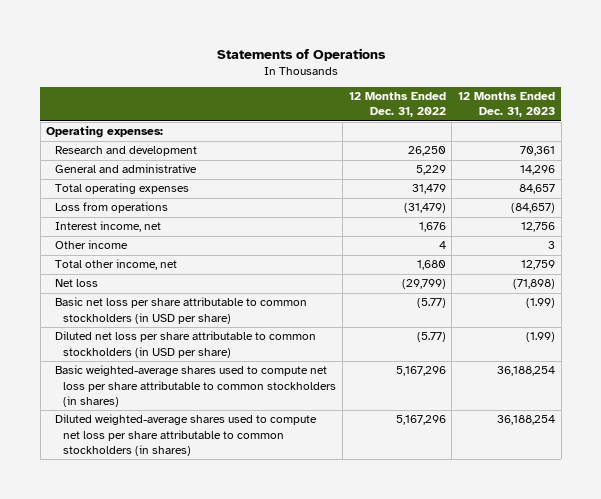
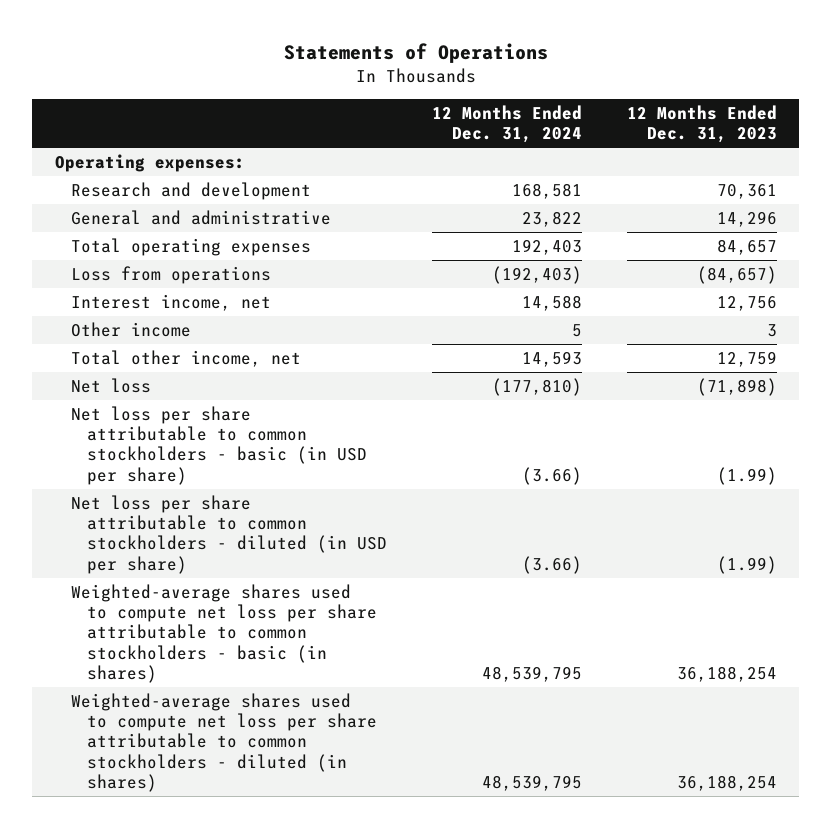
[348,92,446,118] 12 Months Ended Dec. 31, 2022 -> none
none -> [431,105,582,144] 12 Months Ended Dec. 31, 2024
[54,297,307,324] Basic net loss per share attributable to common stockholders (in USD per share) -> [70,405,368,485] Net loss per share attributable to common stockholders - basic (in USD per share)
[54,331,316,358] Diluted net loss per share attributable to common stockholders (in USD per share) -> [70,494,388,574] Net loss per share attributable to common stockholders - diluted (in USD per share)
[54,365,337,407] Basic weighted-average shares used to compute net loss per share attributable to common stockholders (in shares) -> [70,583,378,684] Weighted-average shares used to compute net loss per share attributable to common stockholders - basic (in shares)
[54,414,317,456] Diluted weighted-average shares used to compute net loss per share attributable to common stockholders (in shares) -> [70,692,378,793] Weighted-average shares used to compute net loss per share attributable to common stockholders - diluted (in shares)

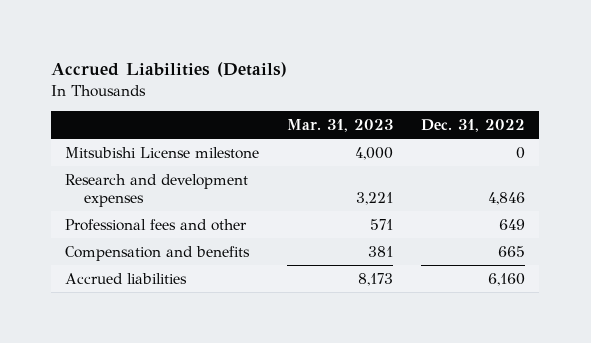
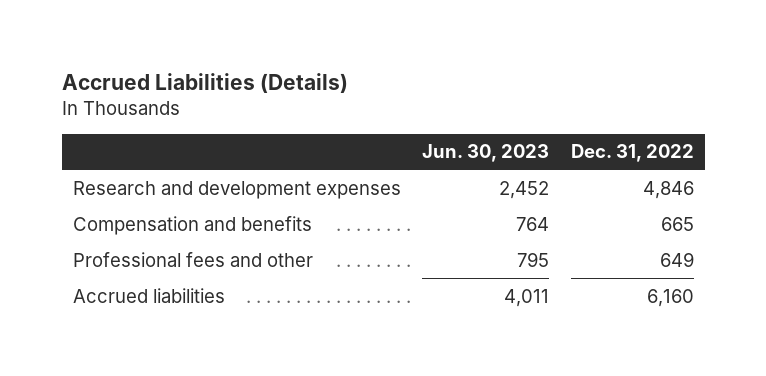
[287,119,394,133] Mar. 31, 2023 -> none
none -> [422,144,550,163] Jun. 30, 2023
[65,146,260,159] Mitsubishi License milestone -> none
[65,218,248,231] Professional fees and other -> [72,251,313,267] Professional fees and other

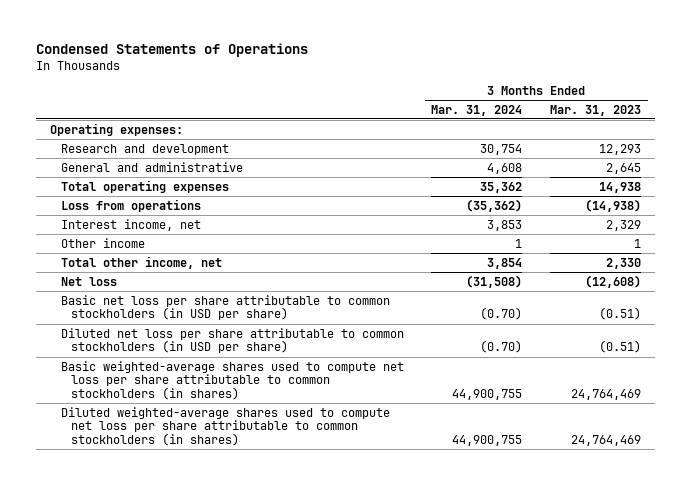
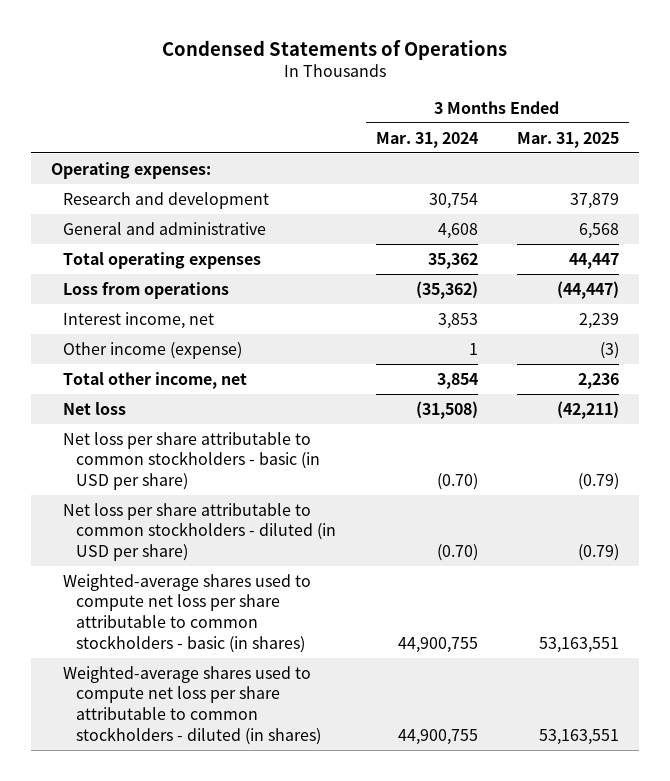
[550,104,642,116] Mar. 31, 2023 -> none
none -> [517,131,620,148] Mar. 31, 2025
[60,237,145,248] Other income -> [63,341,243,359] Other income (expense)
[60,294,390,321] Basic net loss per share attributable to common stockholders (in USD per share) -> [63,431,321,491] Net loss per share attributable to common stockholders - basic (in USD per share)
[60,327,404,354] Diluted net loss per share attributable to common stockholders (in USD per share) -> [63,502,337,562] Net loss per share attributable to common stockholders - diluted (in USD per share)
[60,360,404,401] Basic weighted-average shares used to compute net loss per share attributable to common stockholders (in shares) -> [63,573,312,653] Weighted-average shares used to compute net loss per share attributable to common stockholders - basic (in shares)
[60,406,390,447] Diluted weighted-average shares used to compute net loss per share attributable to common stockholders (in shares) -> [63,665,322,745] Weighted-average shares used to compute net loss per share attributable to common stockholders - diluted (in shares)

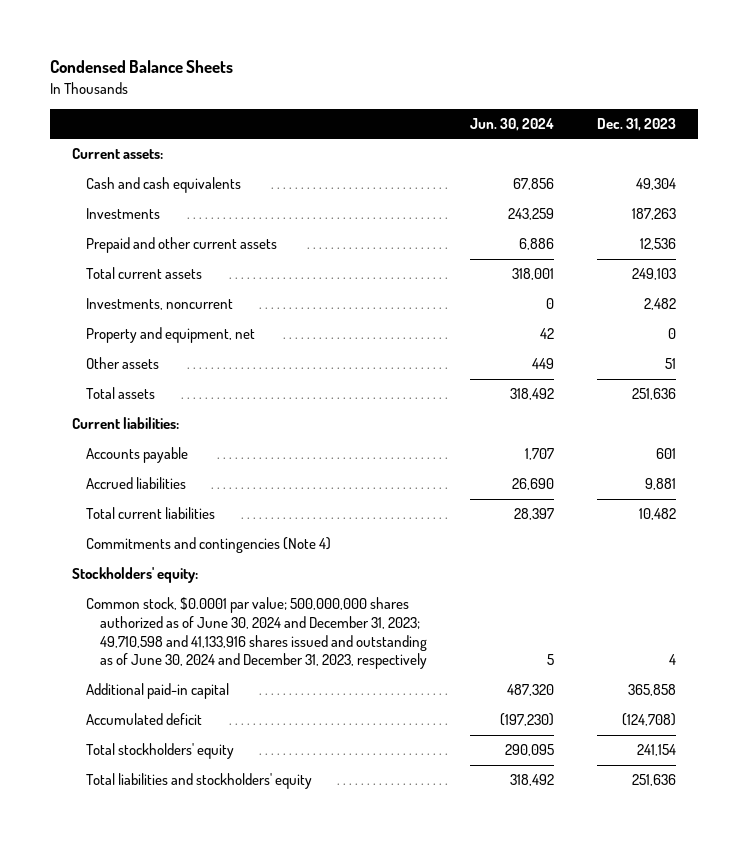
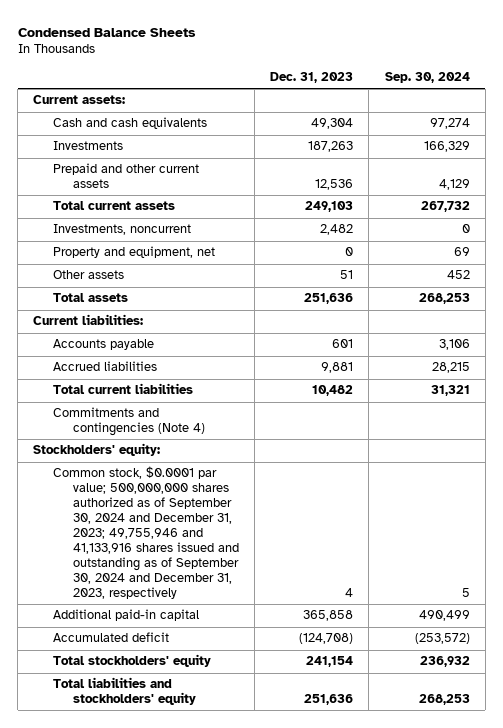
[470,117,555,131] Jun. 30, 2024 -> none
none -> [384,72,470,84] Sep. 30, 2024
[85,597,427,670] Common stock, $0.0001 par value; 500,000,000 shares authorized as of June 30, 2024 and December 31, 2023; 49,710,598 and 41,133,916 shares issued and outstanding as of June 30, 2024 and December 31, 2023, respectively -> [52,466,239,599] Common stock, $0.0001 par value; 500,000,000 shares authorized as of September 30, 2024 and December 31, 2023; 49,755,946 and 41,133,916 shares issued and outstanding as of September 30, 2024 and December 31, 2023, respectively

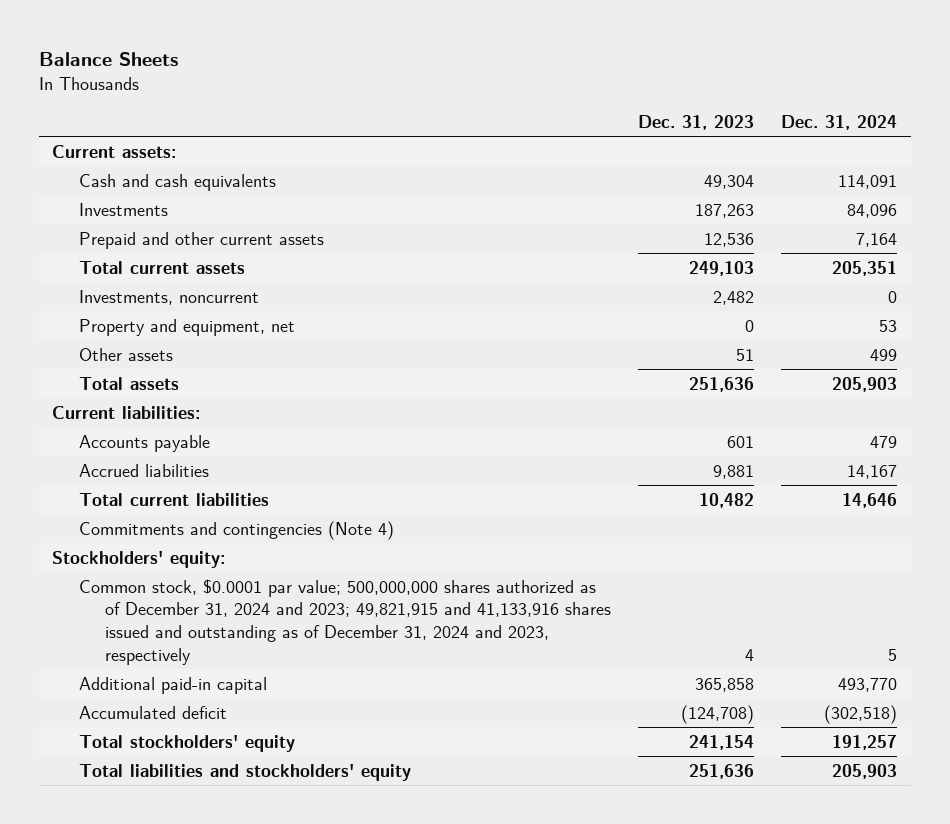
[17,27,196,37] Condensed Balance Sheets -> [38,52,178,67] Balance Sheets
[384,72,470,84] Sep. 30, 2024 -> none
none -> [781,114,898,130] Dec. 31, 2024
[52,466,239,599] Common stock, $0.0001 par value; 500,000,000 shares authorized as of September 30, 2024 and December 31, 2023; 49,755,946 and 41,133,916 shares issued and outstanding as of September 30, 2024 and December 31, 2023, respectively -> [78,578,612,665] Common stock, $0.0001 par value; 500,000,000 shares authorized as of December 31, 2024 and 2023; 49,821,915 and 41,133,916 shares issued and outstanding as of December 31, 2024 and 2023, respectively

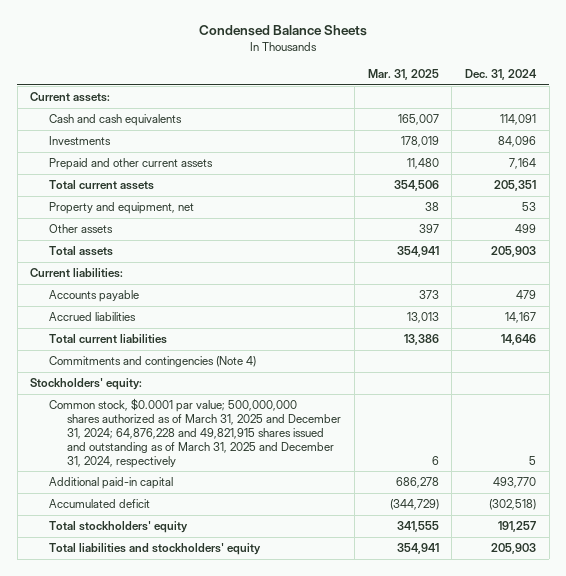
[38,52,178,67] Balance Sheets -> [199,25,368,37] Condensed Balance Sheets
[638,114,755,130] Dec. 31, 2023 -> none
none -> [367,68,439,80] Mar. 31, 2025
[78,289,259,305] Investments, noncurrent -> none
[78,578,612,665] Common stock, $0.0001 par value; 500,000,000 shares authorized as of December 31, 2024 and 2023; 49,821,915 and 41,133,916 shares issued and outstanding as of December 31, 2024 and 2023, respectively -> [48,398,342,468] Common stock, $0.0001 par value; 500,000,000 shares authorized as of March 31, 2025 and December 31, 2024; 64,876,228 and 49,821,915 shares issued and outstanding as of March 31, 2025 and December 31, 2024, respectively

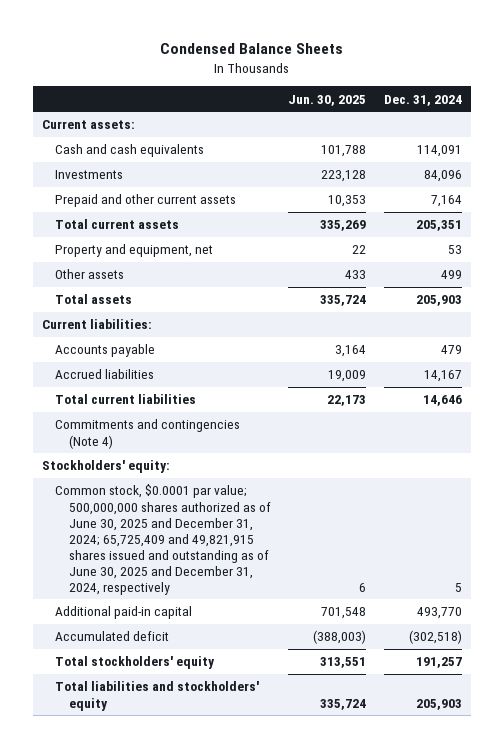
[367,68,439,80] Mar. 31, 2025 -> none
none -> [288,94,367,106] Jun. 30, 2025
[48,398,342,468] Common stock, $0.0001 par value; 500,000,000 shares authorized as of March 31, 2025 and December 31, 2024; 64,876,228 and 49,821,915 shares issued and outstanding as of March 31, 2025 and December 31, 2024, respectively -> [55,484,271,595] Common stock, $0.0001 par value; 500,000,000 shares authorized as of June 30, 2025 and December 31, 2024; 65,725,409 and 49,821,915 shares issued and outstanding as of June 30, 2025 and December 31, 2024, respectively

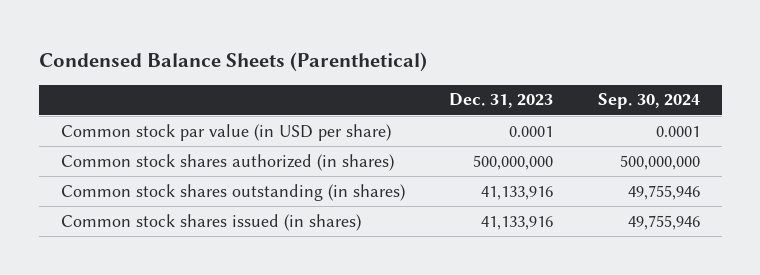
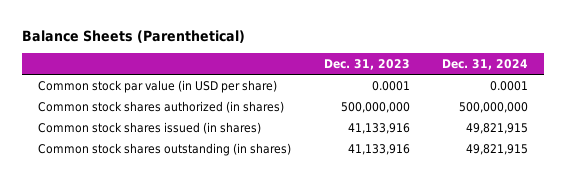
[38,51,427,72] Condensed Balance Sheets (Parenthetical) -> [22,29,246,43] Balance Sheets (Parenthetical)
[597,93,700,110] Sep. 30, 2024 -> none
none -> [441,58,528,70] Dec. 31, 2024
[60,183,405,201] Common stock shares outstanding (in shares) -> [38,143,292,157] Common stock shares outstanding (in shares)

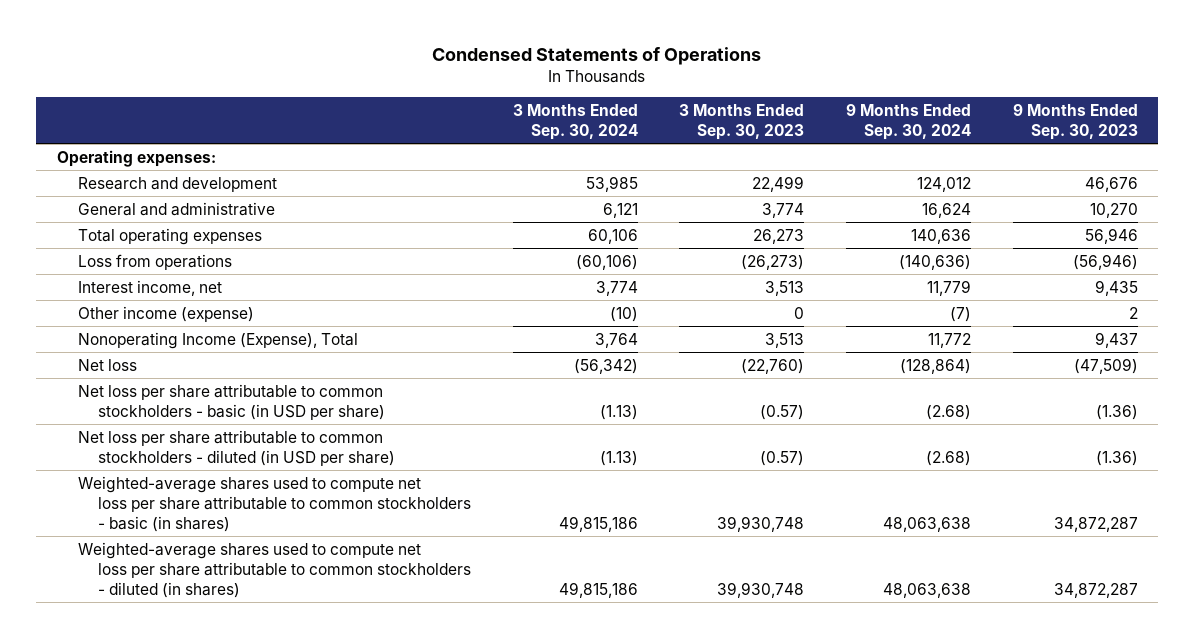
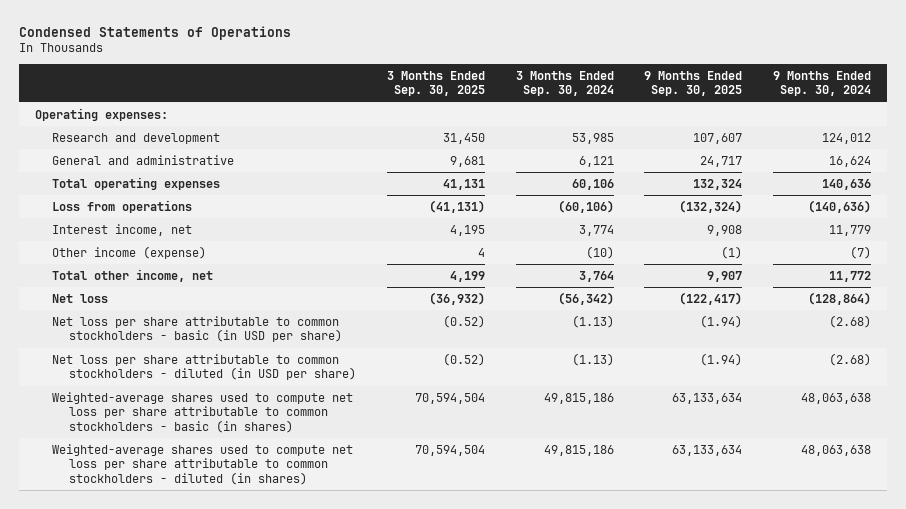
[679,103,805,141] 3 Months Ended Sep. 30, 2023 -> none
[1012,103,1138,141] 9 Months Ended Sep. 30, 2023 -> none
none -> [386,70,485,97] 3 Months Ended Sep. 30, 2025
none -> [644,70,743,97] 9 Months Ended Sep. 30, 2025
[77,331,358,349] Nonoperating Income (Expense), Total -> [51,268,213,282] Total other income, net

